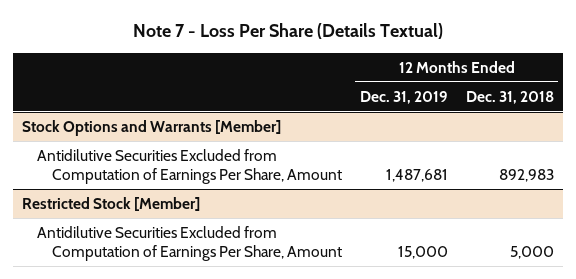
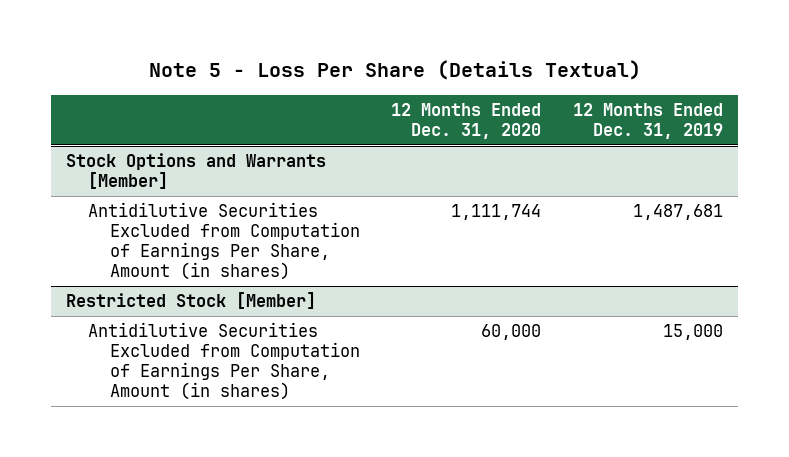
[132,22,443,39] Note 7 - Loss Per Share (Details Textual) -> [148,60,641,81] Note 5 - Loss Per Share (Details Textual)
[465,90,554,104] Dec. 31, 2018 -> none
none -> [391,102,542,139] 12 Months Ended Dec. 31, 2020
[36,149,342,185] Antidilutive Securities Excluded from Computation of Earnings Per Share, Amount -> [88,202,360,280] Antidilutive Securities Excluded from Computation of Earnings Per Share, Amount (in shares)
[36,226,342,262] Antidilutive Securities Excluded from Computation of Earnings Per Share, Amount -> [88,322,360,400] Antidilutive Securities Excluded from Computation of Earnings Per Share, Amount (in shares)

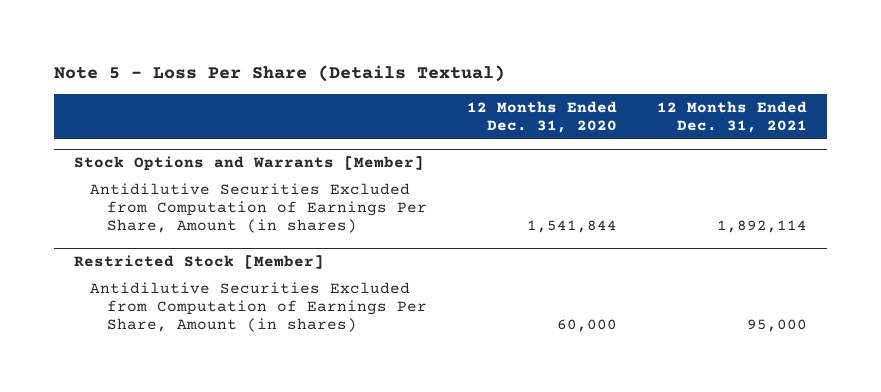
[572,102,723,139] 12 Months Ended Dec. 31, 2019 -> none
none -> [657,101,808,134] 12 Months Ended Dec. 31, 2021
[451,204,542,221] 1,111,744 -> [527,220,618,234] 1,541,844

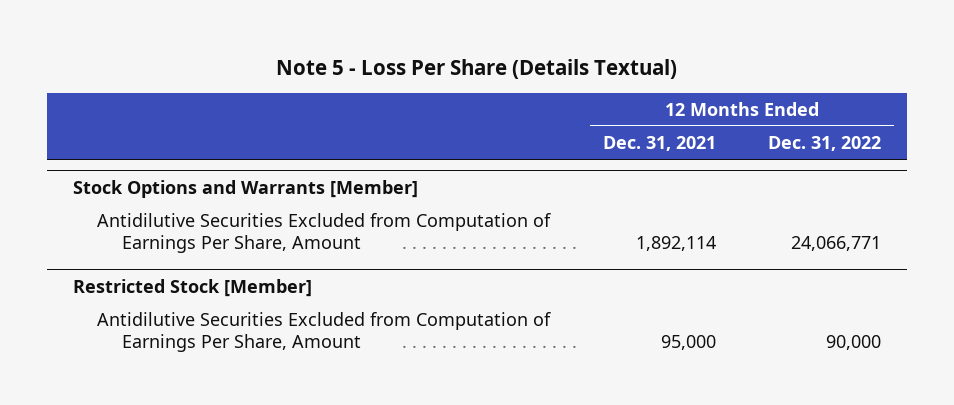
[467,101,618,134] 12 Months Ended Dec. 31, 2020 -> none
none -> [768,135,882,151] Dec. 31, 2022
[90,182,428,234] Antidilutive Securities Excluded from Computation of Earnings Per Share, Amount (in shares) -> [97,213,552,253] Antidilutive Securities Excluded from Computation of Earnings Per Share, Amount
[90,281,428,333] Antidilutive Securities Excluded from Computation of Earnings Per Share, Amount (in shares) -> [97,312,552,352] Antidilutive Securities Excluded from Computation of Earnings Per Share, Amount

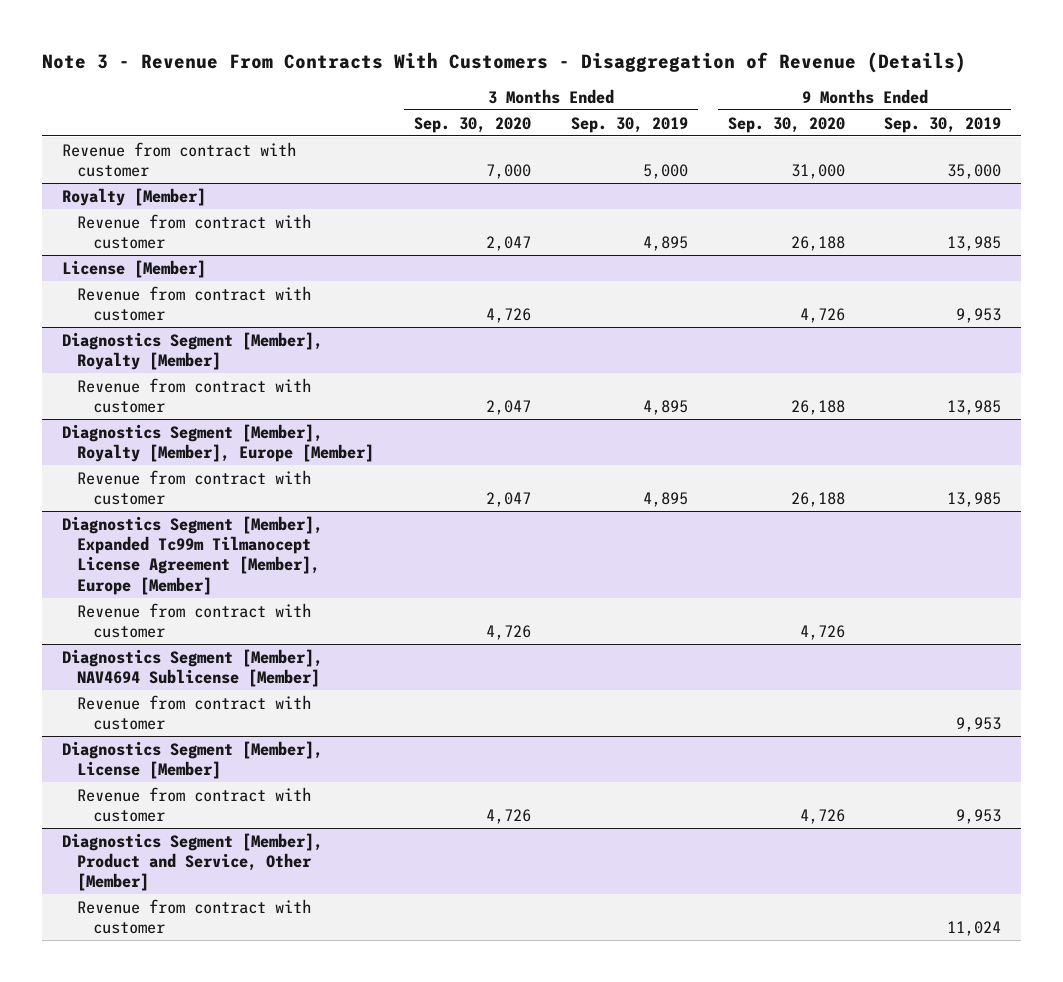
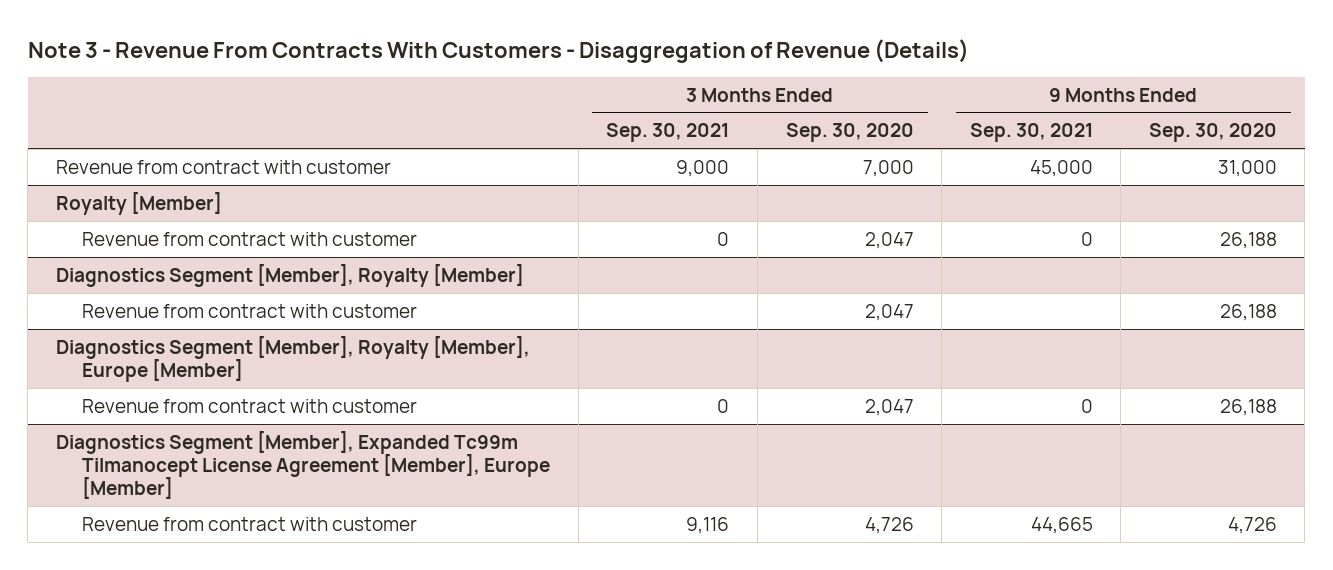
[570,116,688,133] Sep. 30, 2019 -> none
[884,116,1002,133] Sep. 30, 2019 -> none
none -> [606,123,730,143] Sep. 30, 2021
none -> [969,123,1093,143] Sep. 30, 2021
[61,259,206,278] License [Member] -> none
[77,285,312,321] Revenue from contract with customer -> none
[61,648,323,687] Diagnostics Segment [Member], NAV4694 Sublicense [Member] -> none
[77,694,312,730] Revenue from contract with customer -> none
[61,740,323,779] Diagnostics Segment [Member], License [Member] -> none
[77,786,312,822] Revenue from contract with customer -> none
[61,832,323,892] Diagnostics Segment [Member], Product and Service, Other [Member] -> none
[77,898,312,934] Revenue from contract with customer -> none

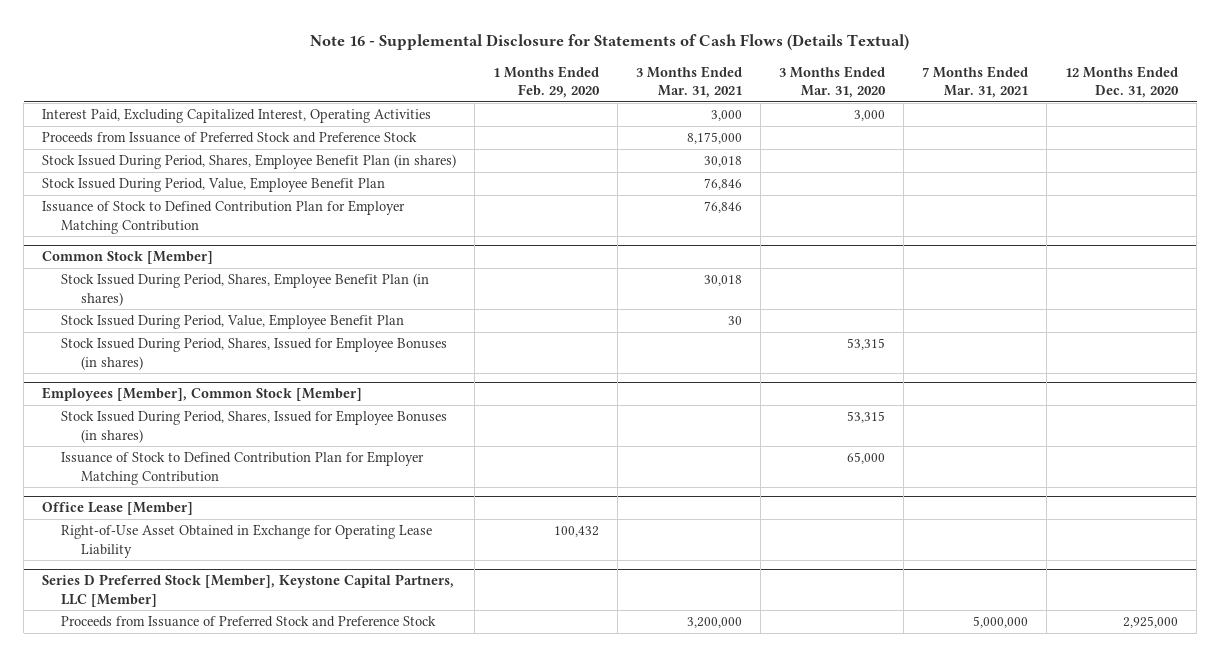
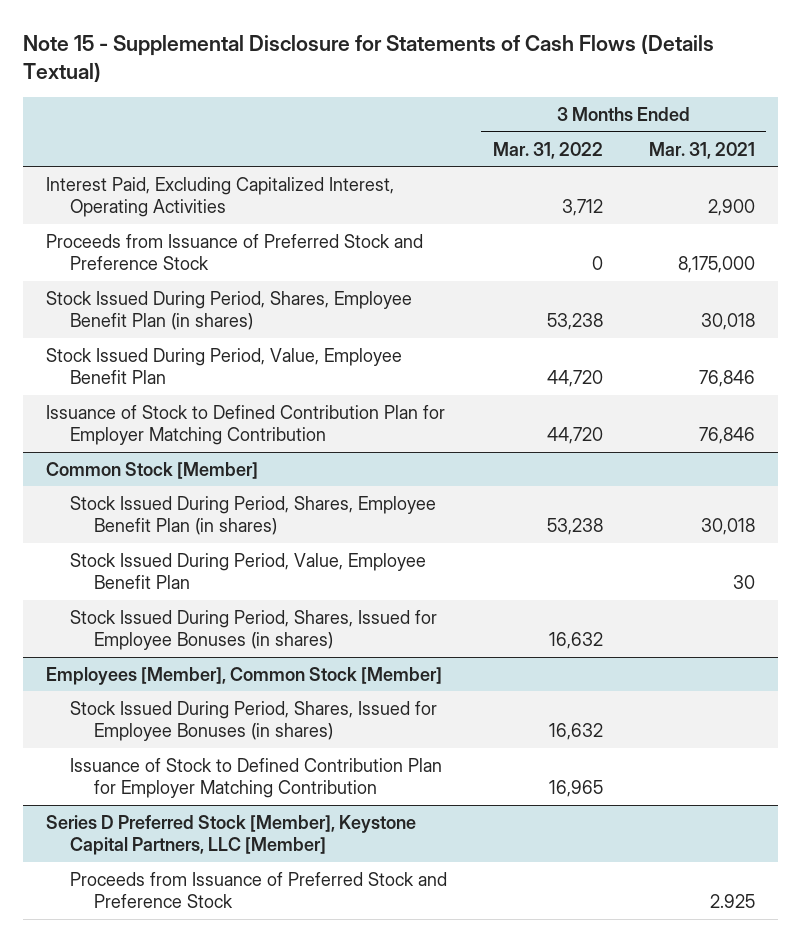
[310,34,910,51] Note 16 - Supplemental Disclosure for Statements of Cash Flows (Details Textual) -> [22,33,714,83] Note 15 - Supplemental Disclosure for Statements of Cash Flows (Details Textual)
[493,65,601,99] 1 Months Ended Feb. 29, 2020 -> none
[779,65,887,99] 3 Months Ended Mar. 31, 2020 -> none
[922,65,1029,99] 7 Months Ended Mar. 31, 2021 -> none
[1065,65,1180,99] 12 Months Ended Dec. 31, 2020 -> none
none -> [492,141,603,159] Mar. 31, 2022
[711,110,743,122] 3,000 -> [707,199,755,217] 2,900
[42,502,194,516] Office Lease [Member] -> none
[61,524,433,558] Right-of-Use Asset Obtained in Exchange for Operating Lease Liability -> none
[687,617,743,629] 3,200,000 -> [709,894,755,909] 2.925

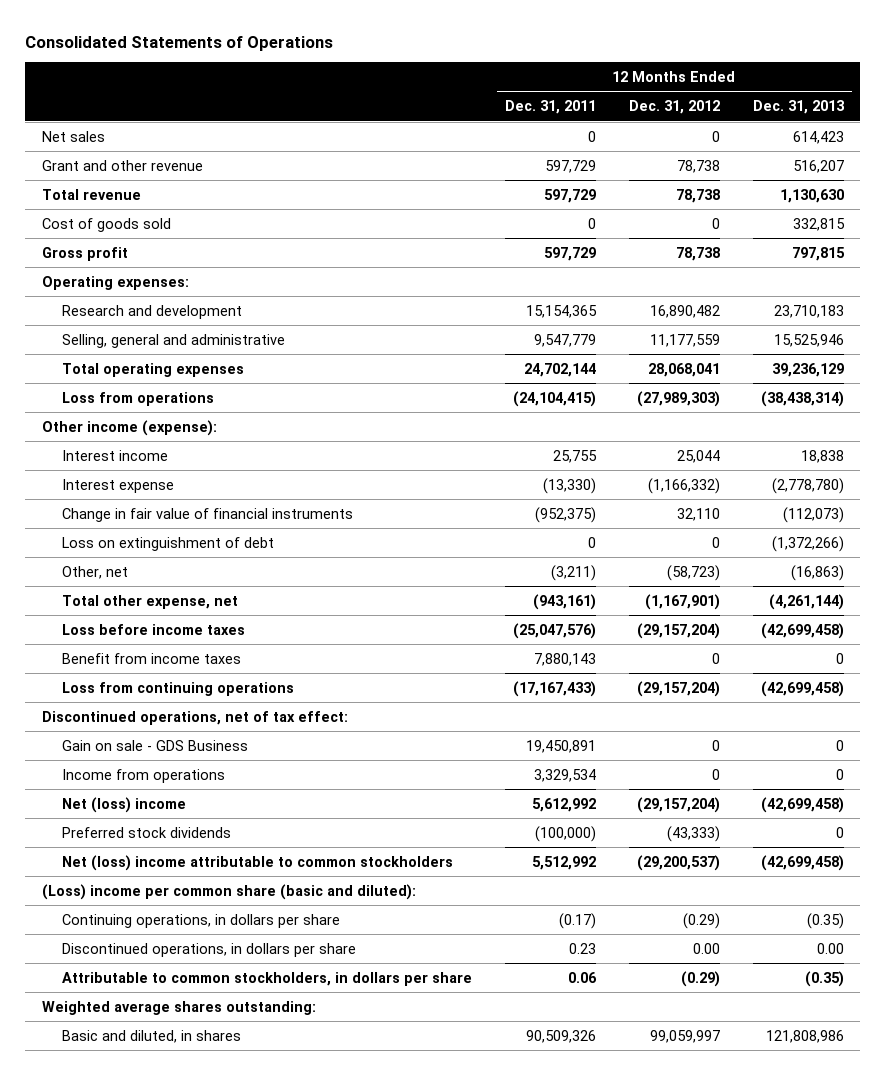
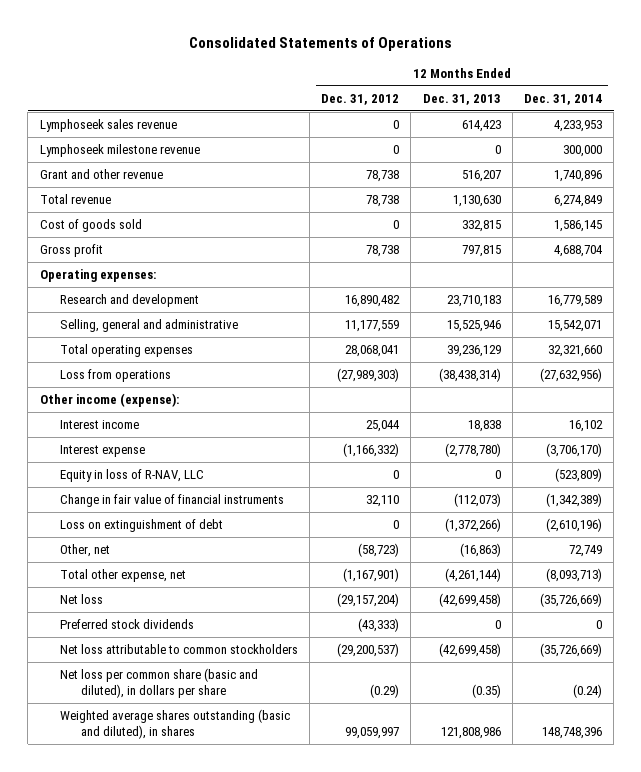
[505,100,597,115] Dec. 31, 2011 -> none
none -> [523,94,602,106] Dec. 31, 2014
[41,130,105,142] Net sales -> [39,119,177,133] Lymphoseek sales revenue
none -> [39,144,200,158] Lymphoseek milestone revenue
none -> [60,469,205,483] Equity in loss of R-NAV, LLC
[62,623,246,635] Loss before income taxes -> none
[62,652,242,664] Benefit from income taxes -> none
[41,710,348,725] Discontinued operations, net of tax effect: -> none
[62,739,249,751] Gain on sale - GDS Business -> none
[62,768,226,783] Income from operations -> none
[62,796,187,813] Net (loss) income -> none
[62,681,295,696] Loss from continuing operations -> [60,594,104,605] Net loss
[41,883,416,900] (Loss) income per common share (basic and diluted): -> none
[62,913,341,928] Continuing operations, in dollars per share -> none
[62,942,357,957] Discontinued operations, in dollars per share -> none
[41,1000,316,1015] Weighted average shares outstanding: -> none
[62,854,454,871] Net (loss) income attributable to common stockholders -> [60,644,299,655] Net loss attributable to common stockholders
[62,971,473,986] Attributable to common stockholders, in dollars per share -> [60,668,259,698] Net loss per common share (basic and diluted), in dollars per share
[62,1029,242,1043] Basic and diluted, in shares -> [60,709,291,739] Weighted average shares outstanding (basic and diluted), in shares

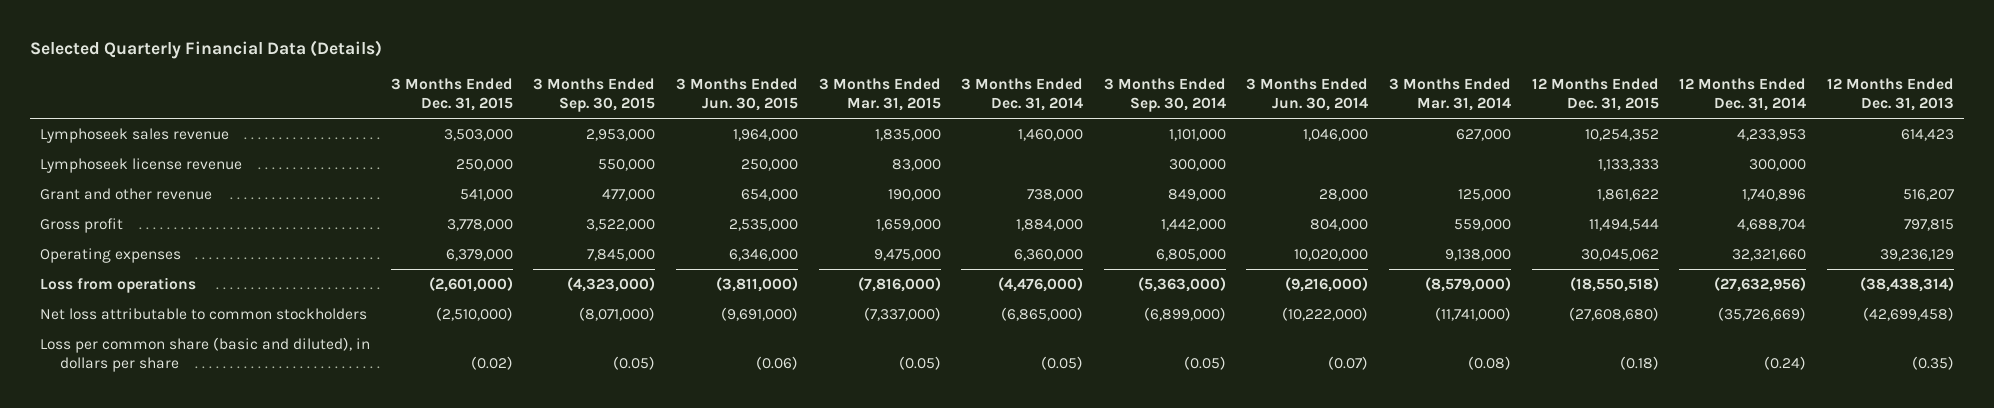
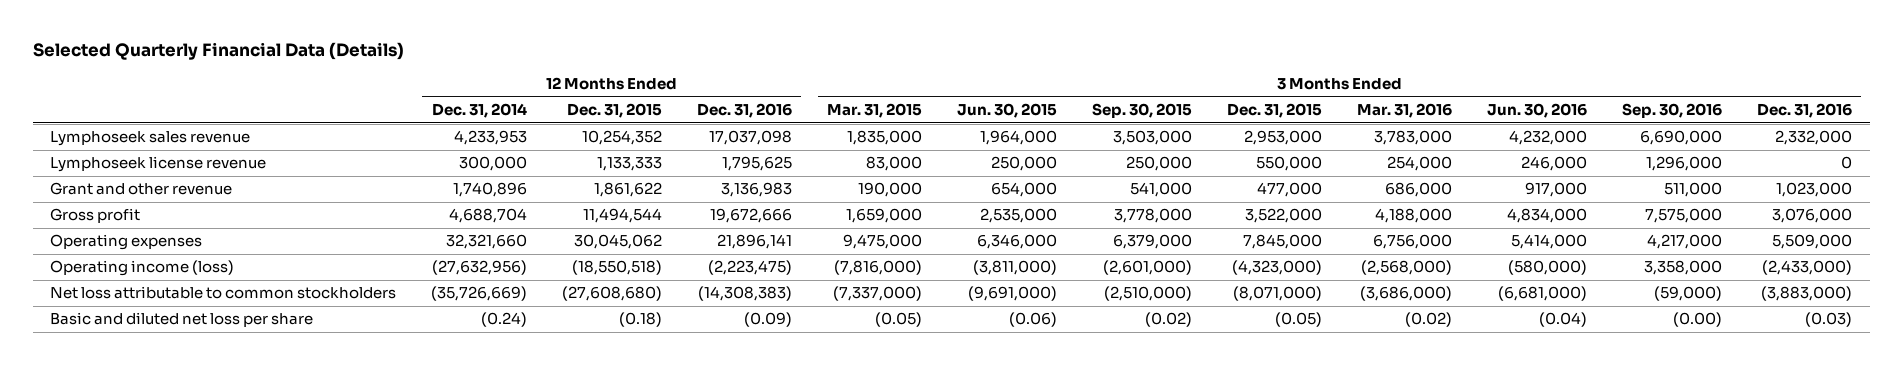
[961,77,1084,111] 3 Months Ended Dec. 31, 2014 -> none
[1103,77,1226,112] 3 Months Ended Sep. 30, 2014 -> none
[1246,77,1369,111] 3 Months Ended Jun. 30, 2014 -> none
[1388,77,1511,111] 3 Months Ended Mar. 31, 2014 -> none
[1826,77,1954,111] 12 Months Ended Dec. 31, 2013 -> none
none -> [697,103,793,119] Dec. 31, 2016
none -> [1357,103,1453,119] Mar. 31, 2016
none -> [1487,103,1588,119] Jun. 30, 2016
none -> [1622,103,1723,119] Sep. 30, 2016
none -> [1757,103,1853,119] Dec. 31, 2016
[443,128,513,141] 3,503,000 -> [1244,130,1323,146] 2,953,000
[586,128,656,141] 2,953,000 -> [1113,130,1193,146] 3,503,000
[455,158,513,171] 250,000 -> [1256,156,1323,172] 550,000
[598,158,656,171] 550,000 -> [1126,156,1193,172] 250,000
[459,188,513,201] 541,000 -> [1257,182,1323,198] 477,000
[602,188,656,201] 477,000 -> [1130,182,1193,198] 541,000
[446,218,513,231] 3,778,000 -> [1245,208,1323,224] 3,522,000
[586,218,656,231] 3,522,000 -> [1114,208,1193,224] 3,778,000
[445,248,513,261] 6,379,000 -> [1243,234,1323,250] 7,845,000
[587,248,656,261] 7,845,000 -> [1113,234,1193,250] 6,379,000
[40,276,197,293] Loss from operations -> [50,260,235,277] Operating income (loss)
[428,276,513,292] (2,601,000) -> [1232,260,1323,276] (4,323,000)
[567,276,656,292] (4,323,000) -> [1103,260,1193,276] (2,601,000)
[435,306,513,321] (2,510,000) -> [1233,286,1323,302] (8,071,000)
[579,306,656,321] (8,071,000) -> [1104,286,1193,302] (2,510,000)
[40,336,371,373] Loss per common share (basic and diluted), in dollars per share -> [50,312,314,328] Basic and diluted net loss per share
[470,356,513,371] (0.02) -> [1275,312,1323,328] (0.05)
[613,356,656,371] (0.05) -> [1145,312,1193,328] (0.02)

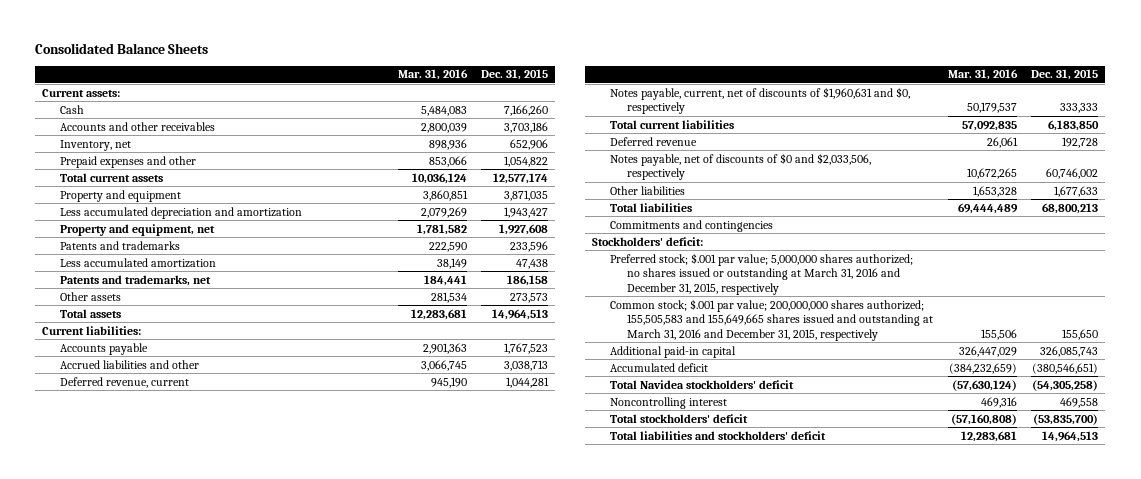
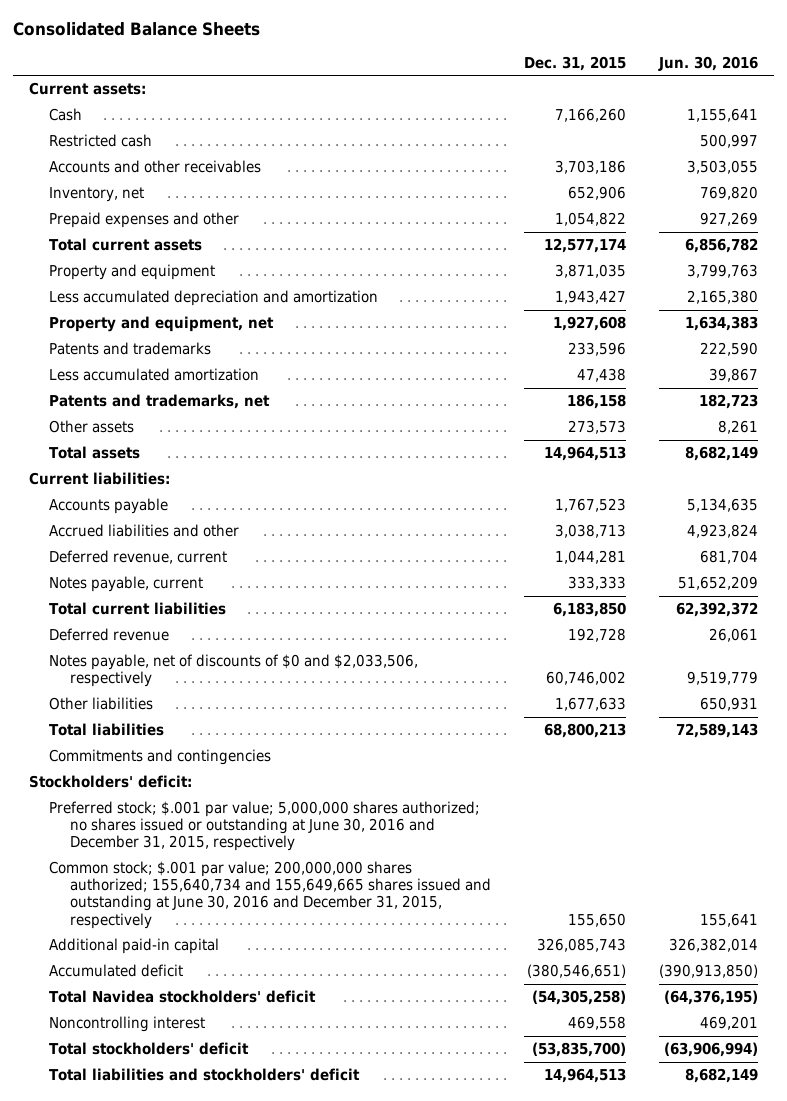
[397,69,468,81] Mar. 31, 2016 -> none
none -> [657,55,758,71] Jun. 30, 2016
none -> [49,134,153,148] Restricted cash
[609,86,910,115] Notes payable, current, net of discounts of $1,960,631 and $0, respectively -> [49,576,204,593] Notes payable, current
[609,252,913,295] Preferred stock; $.001 par value; 5,000,000 shares authorized; no shares issued or outstanding at March 31, 2016 and December 31, 2015, respectively -> [49,801,481,852] Preferred stock; $.001 par value; 5,000,000 shares authorized; no shares issued or outstanding at June 30, 2016 and December 31, 2015, respectively
[609,298,934,341] Common stock; $.001 par value; 200,000,000 shares authorized; 155,505,583 and 155,649,665 shares issued and outstanding at March 31, 2016 and December 31, 2015, respectively -> [49,861,491,929] Common stock; $.001 par value; 200,000,000 shares authorized; 155,640,734 and 155,649,665 shares issued and outstanding at June 30, 2016 and December 31, 2015, respectively

